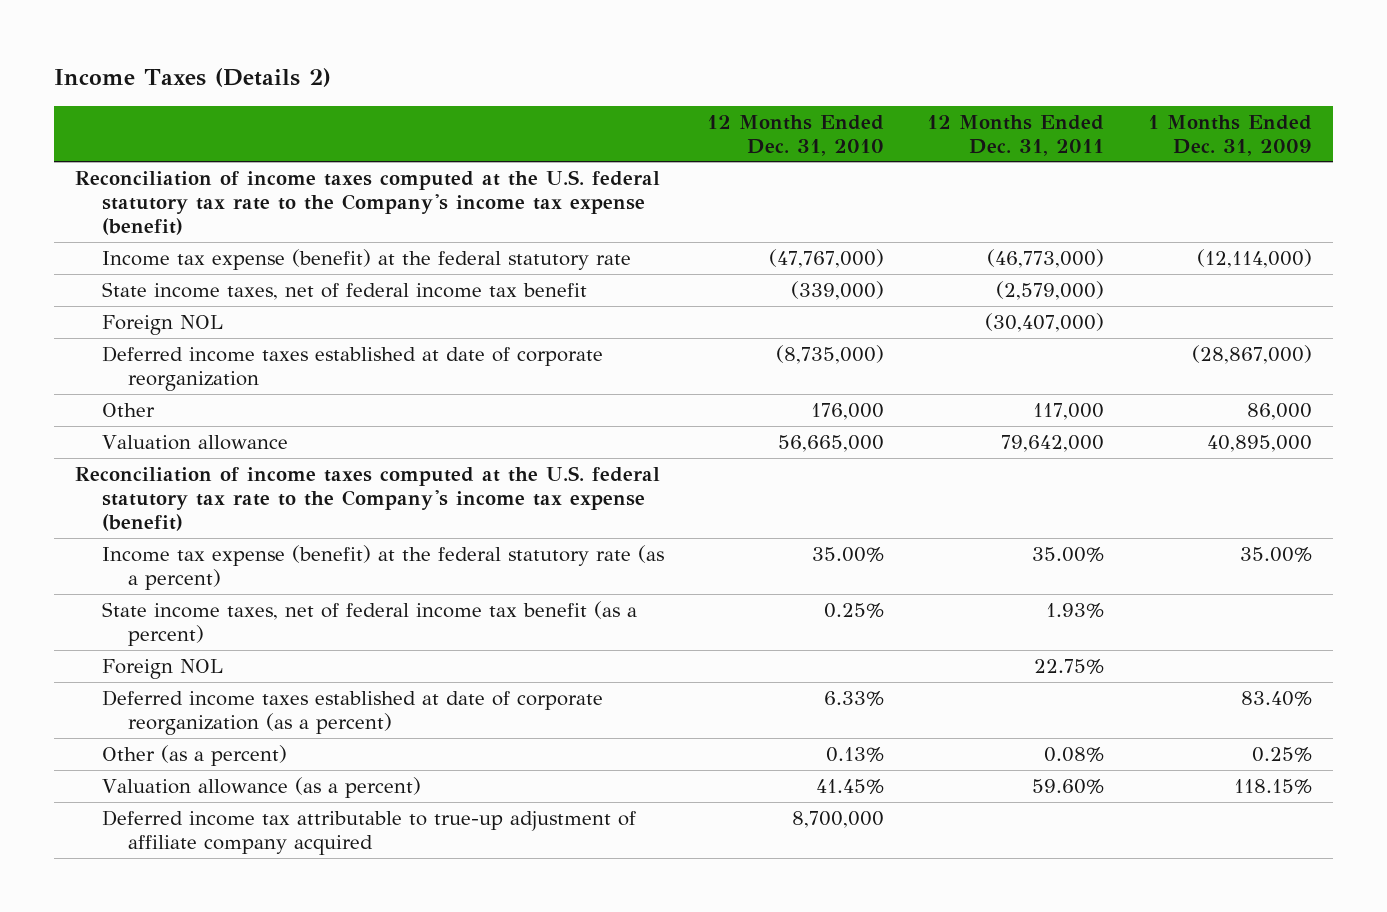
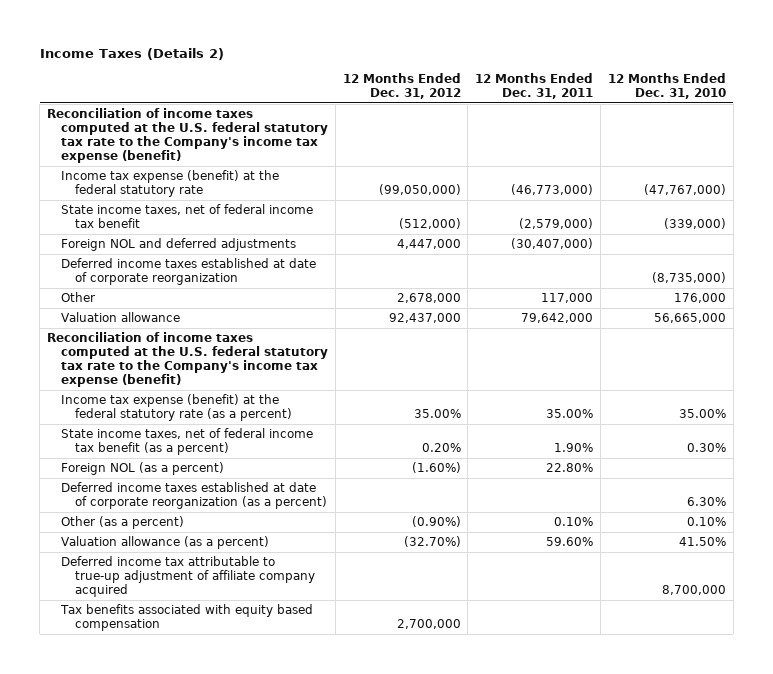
[1147,114,1312,156] 1 Months Ended Dec. 31, 2009 -> none
none -> [342,72,461,100] 12 Months Ended Dec. 31, 2012
[101,314,223,335] Foreign NOL -> [61,238,297,252] Foreign NOL and deferred adjustments
[824,602,885,618] 0.25% -> [686,443,726,453] 0.30%
[1046,602,1105,618] 1.93% -> [554,443,594,453] 1.90%
[101,658,223,679] Foreign NOL -> [61,462,225,476] Foreign NOL (as a percent)
[1034,658,1105,674] 22.75% -> [546,463,594,473] 22.80%
[824,690,885,706] 6.33% -> [686,497,726,507] 6.30%
[826,746,885,762] 0.13% -> [686,517,726,527] 0.10%
[1044,746,1105,762] 0.08% -> [554,517,594,527] 0.10%
[816,778,885,794] 41.45% -> [678,537,726,547] 41.50%
none -> [60,604,314,632] Tax benefits associated with equity based compensation

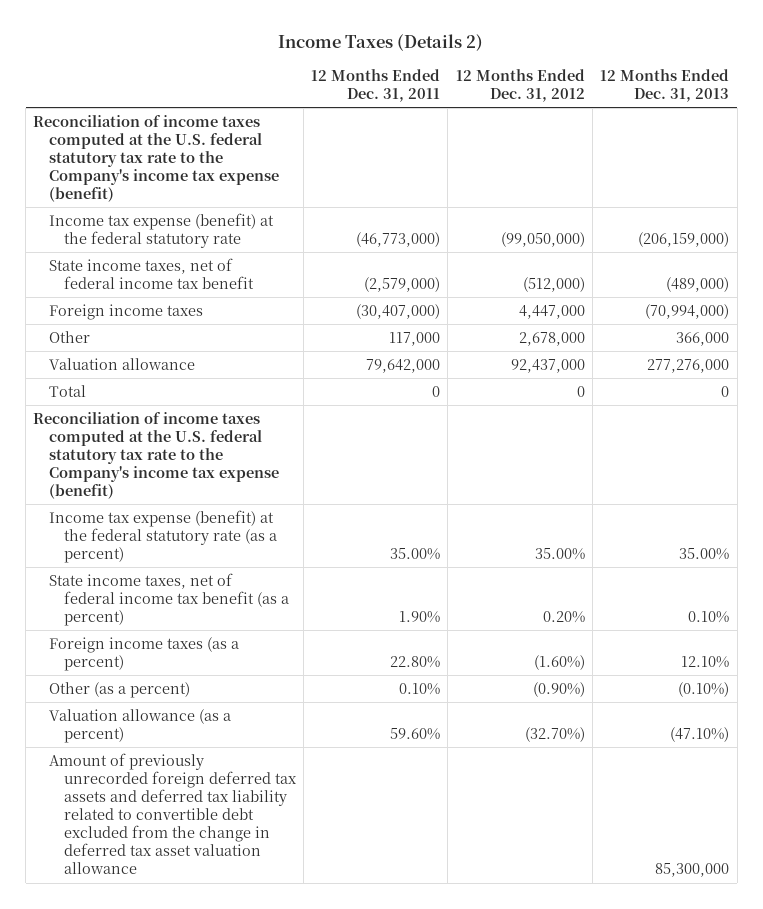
[607,72,726,100] 12 Months Ended Dec. 31, 2010 -> none
none -> [600,69,730,103] 12 Months Ended Dec. 31, 2013
[61,258,317,286] Deferred income taxes established at date of corporate reorganization -> none
[61,238,297,252] Foreign NOL and deferred adjustments -> [48,303,203,320] Foreign income taxes
none -> [48,384,86,397] Total
[61,482,327,510] Deferred income taxes established at date of corporate reorganization (as a percent) -> none
[61,462,225,476] Foreign NOL (as a percent) -> [48,636,239,671] Foreign income taxes (as a percent)
[61,556,315,598] Deferred income tax attributable to true-up adjustment of affiliate company acquired -> none
[60,604,314,632] Tax benefits associated with equity based compensation -> none
none -> [48,752,297,875] Amount of previously unrecorded foreign deferred tax assets and deferred tax liability related to convertible debt excluded from the change in deferred tax asset valuation allowance

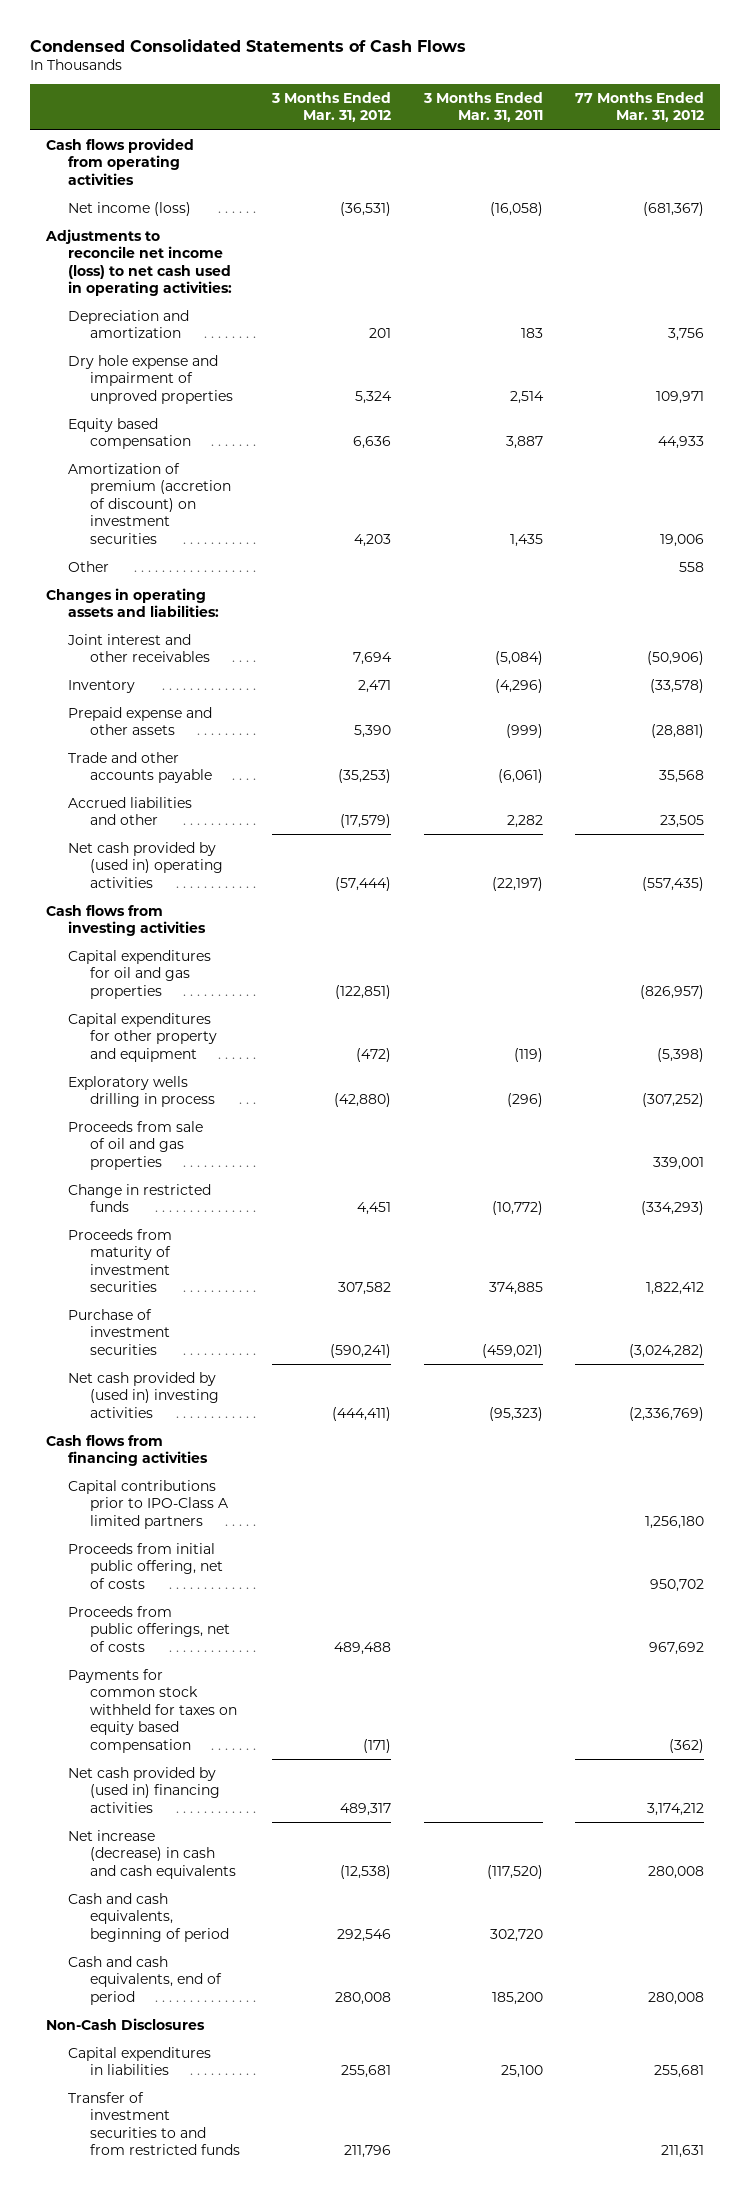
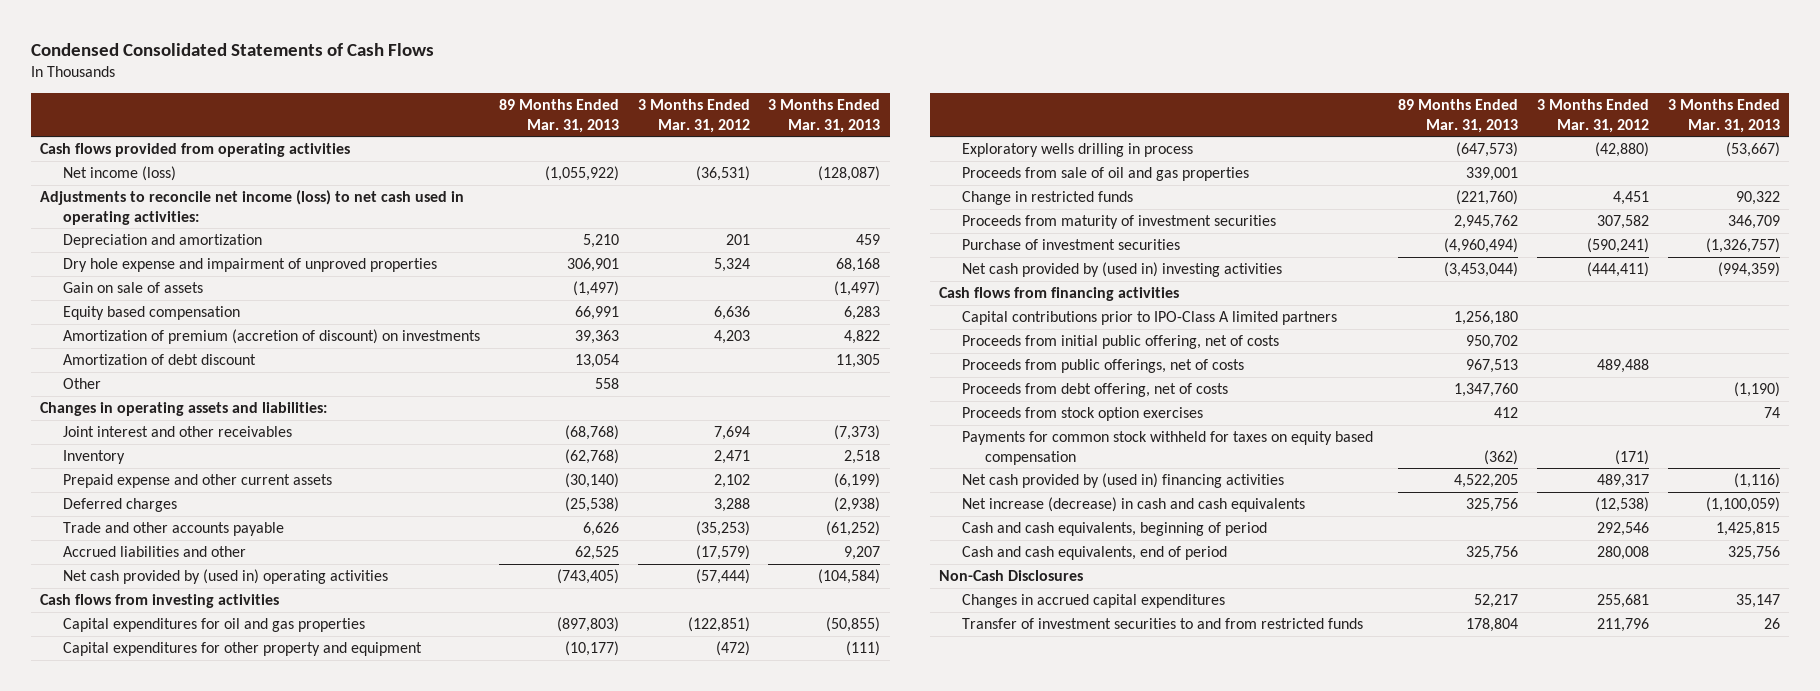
[422,91,543,123] 3 Months Ended Mar. 31, 2011 -> none
[574,91,704,123] 77 Months Ended Mar. 31, 2012 -> none
none -> [498,99,619,133] 89 Months Ended Mar. 31, 2013
none -> [768,99,881,133] 3 Months Ended Mar. 31, 2013
none -> [62,282,203,294] Gain on sale of assets
[68,462,232,544] Amortization of premium (accretion of discount) on investment securities -> [62,329,480,345] Amortization of premium (accretion of discount) on investments
none -> [62,354,256,366] Amortization of debt discount
[68,706,213,736] Prepaid expense and other assets -> [62,474,332,489] Prepaid expense and other current assets
[354,725,392,739] 5,390 -> [713,474,750,489] 2,102
none -> [62,498,177,513] Deferred charges
none -> [962,383,1229,398] Proceeds from debt offering, net of costs
none -> [962,407,1204,422] Proceeds from stock option exercises
[68,2046,212,2076] Capital expenditures in liabilities -> [962,594,1226,609] Changes in accrued capital expenditures

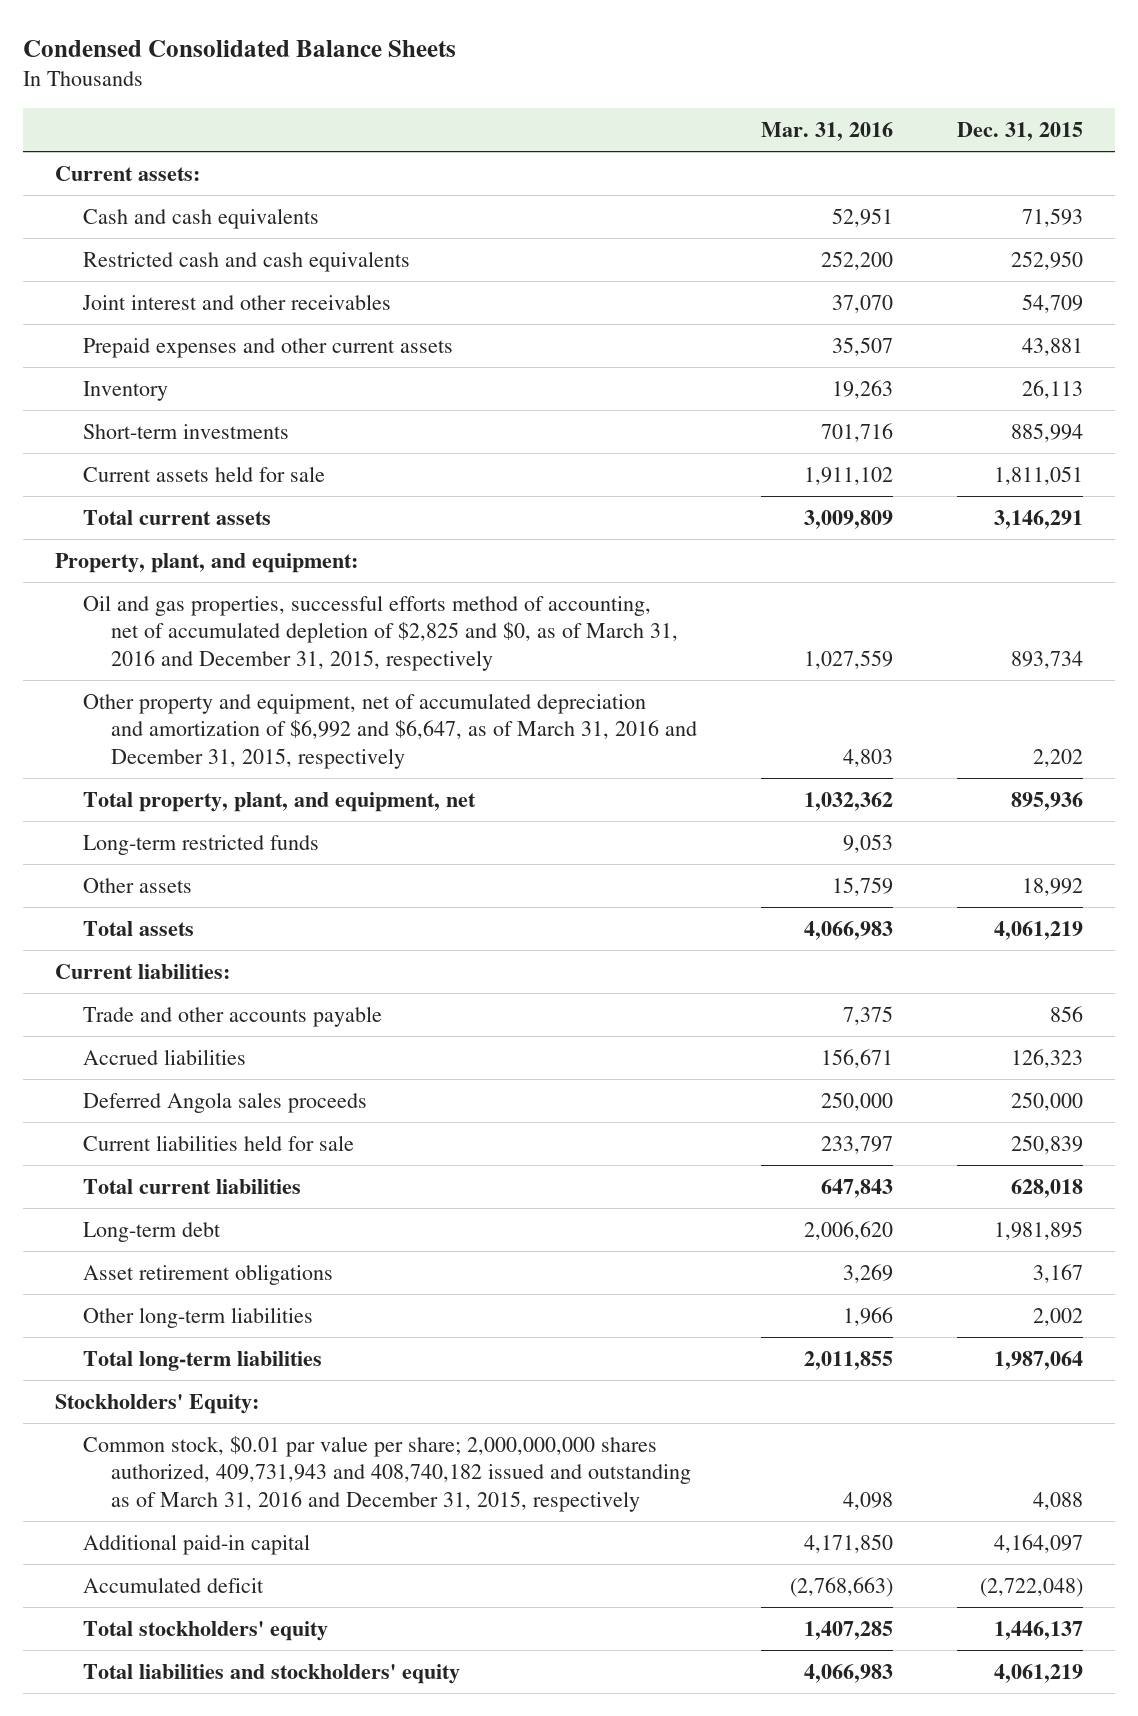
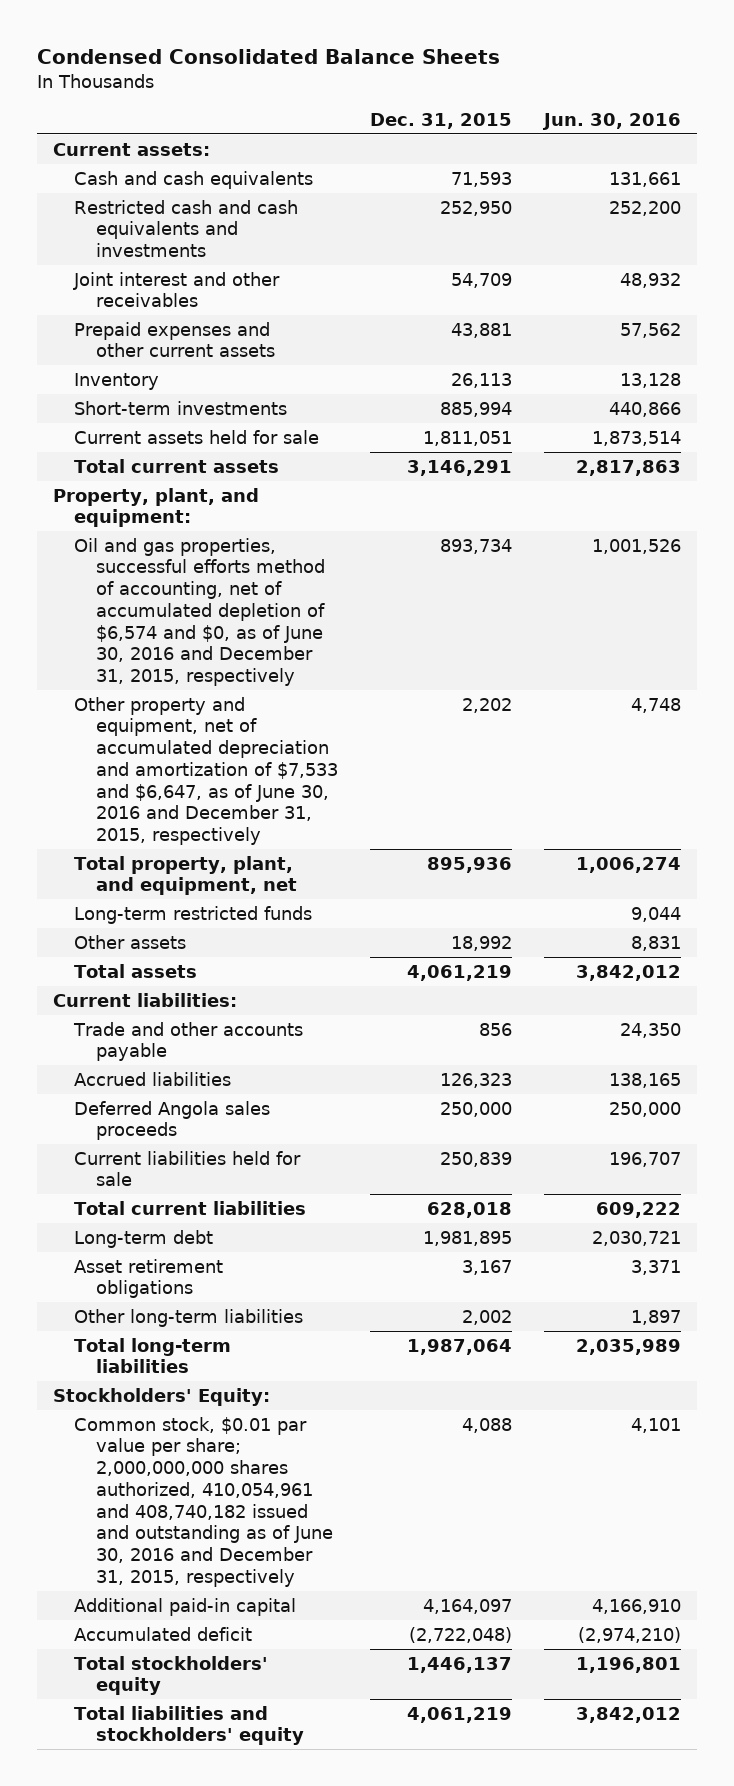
[761,122,894,142] Mar. 31, 2016 -> none
none -> [541,112,681,130] Jun. 30, 2016
[83,250,411,272] Restricted cash and cash equivalents -> [74,199,299,258] Restricted cash and cash equivalents and investments
[83,594,679,671] Oil and gas properties, successful efforts method of accounting, net of accumulated depletion of $2,825 and $0, as of March 31, 2016 and December 31, 2015, respectively -> [74,537,325,686] Oil and gas properties, successful efforts method of accounting, net of accumulated depletion of $6,574 and $0, as of June 30, 2016 and December 31, 2015, respectively
[83,692,698,769] Other property and equipment, net of accumulated depreciation and amortization of $6,992 and $6,647, as of March 31, 2016 and December 31, 2015, respectively -> [74,696,338,845] Other property and equipment, net of accumulated depreciation and amortization of $7,533 and $6,647, as of June 30, 2016 and December 31, 2015, respectively
[83,1435,692,1512] Common stock, $0.01 par value per share; 2,000,000,000 shares authorized, 409,731,943 and 408,740,182 issued and outstanding as of March 31, 2016 and December 31, 2015, respectively -> [74,1416,333,1587] Common stock, $0.01 par value per share; 2,000,000,000 shares authorized, 410,054,961 and 408,740,182 issued and outstanding as of June 30, 2016 and December 31, 2015, respectively

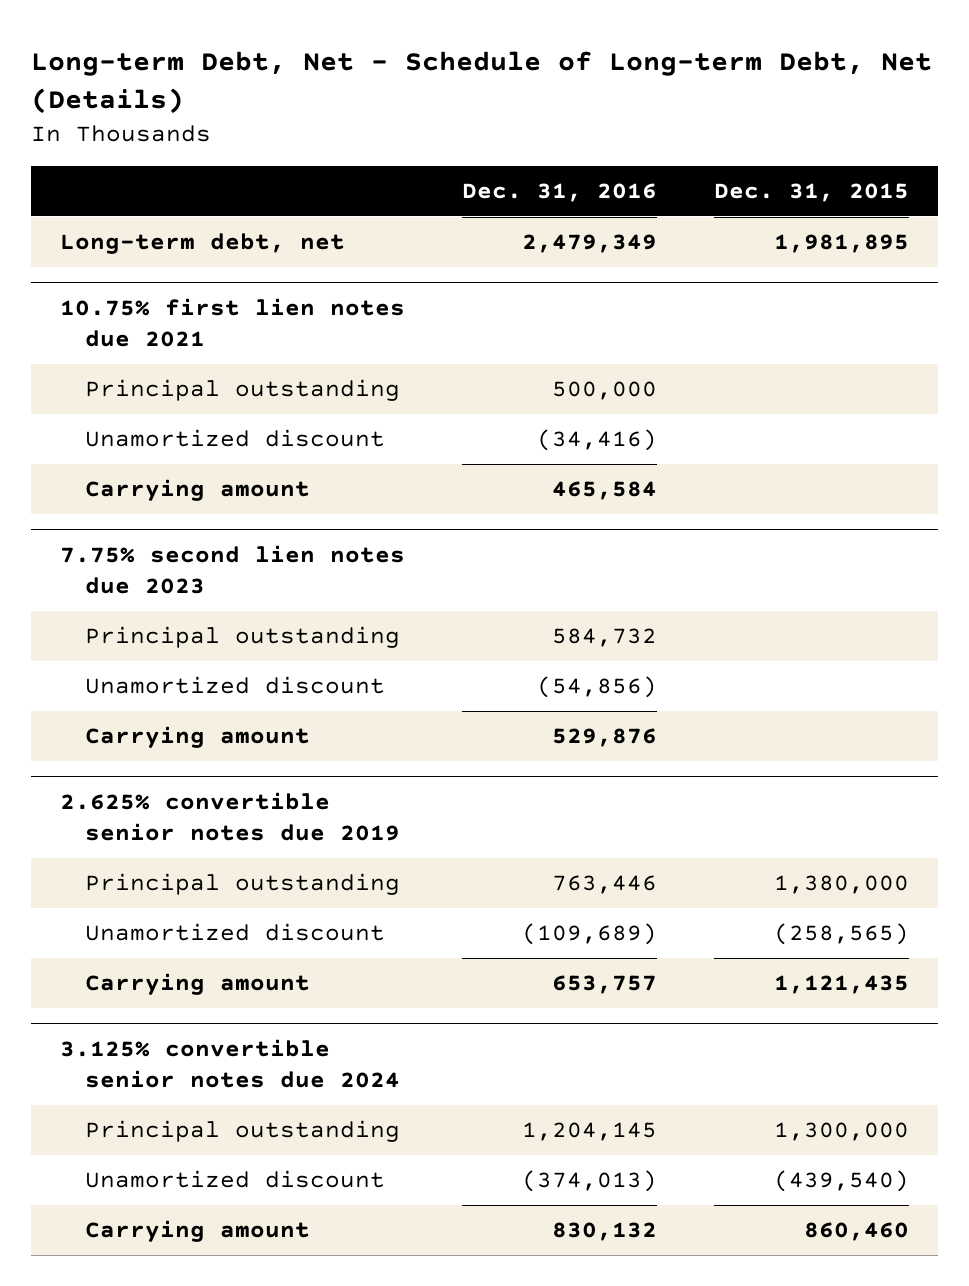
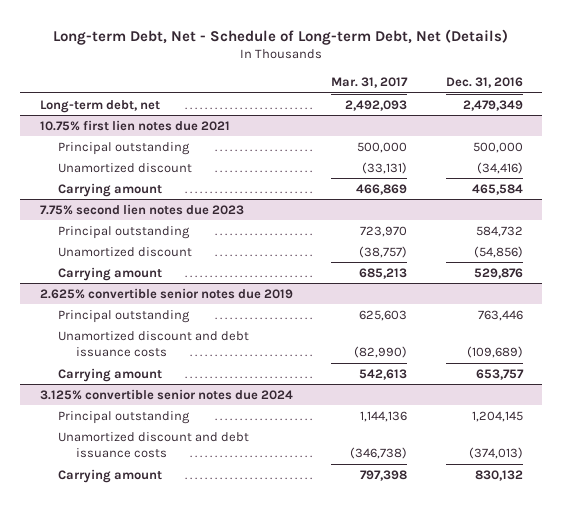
[714,182,910,202] Dec. 31, 2015 -> none
none -> [331,77,409,89] Mar. 31, 2017
[84,923,385,942] Unamortized discount -> [57,330,249,358] Unamortized discount and debt issuance costs
[84,1170,385,1189] Unamortized discount -> [57,431,249,459] Unamortized discount and debt issuance costs

